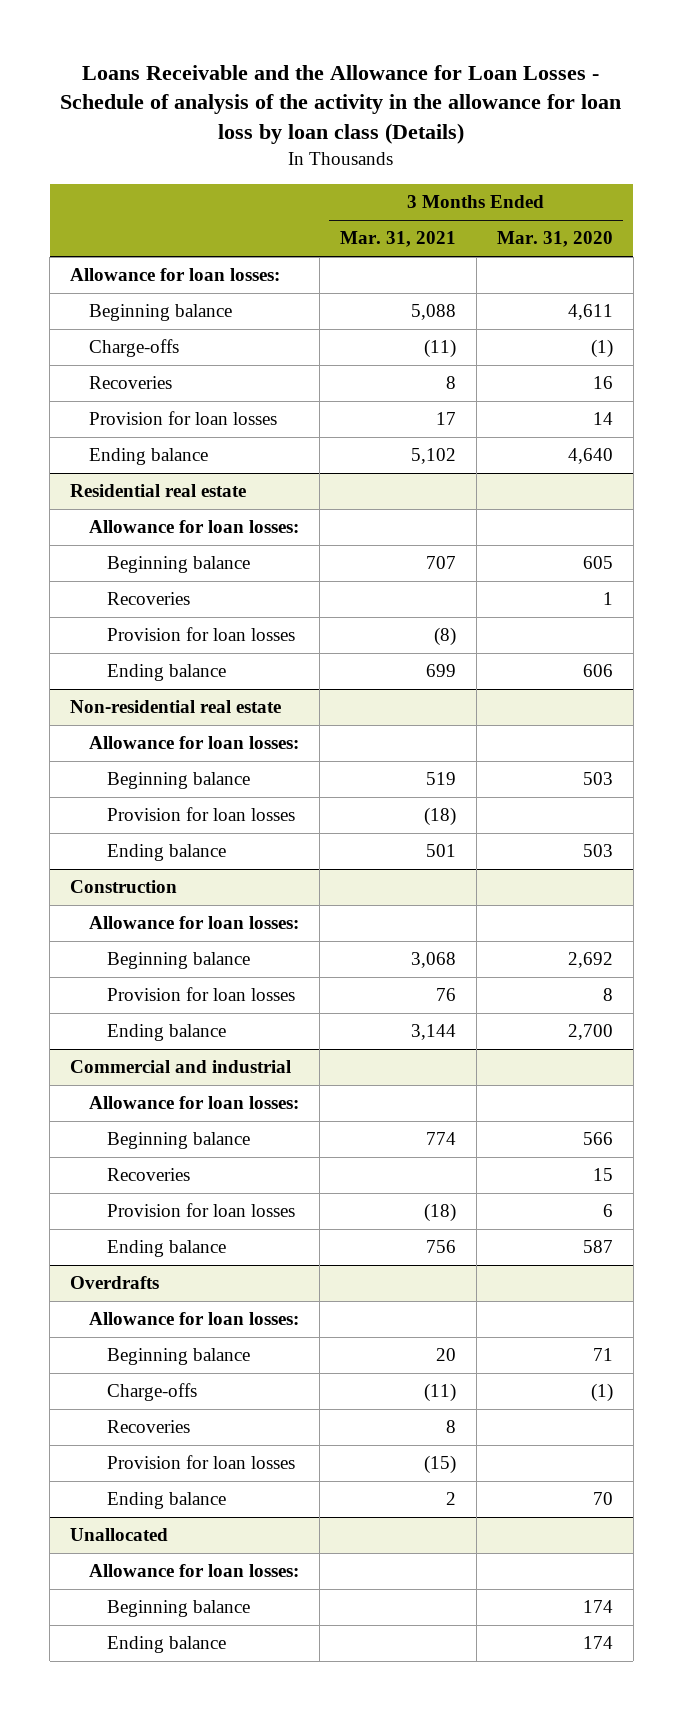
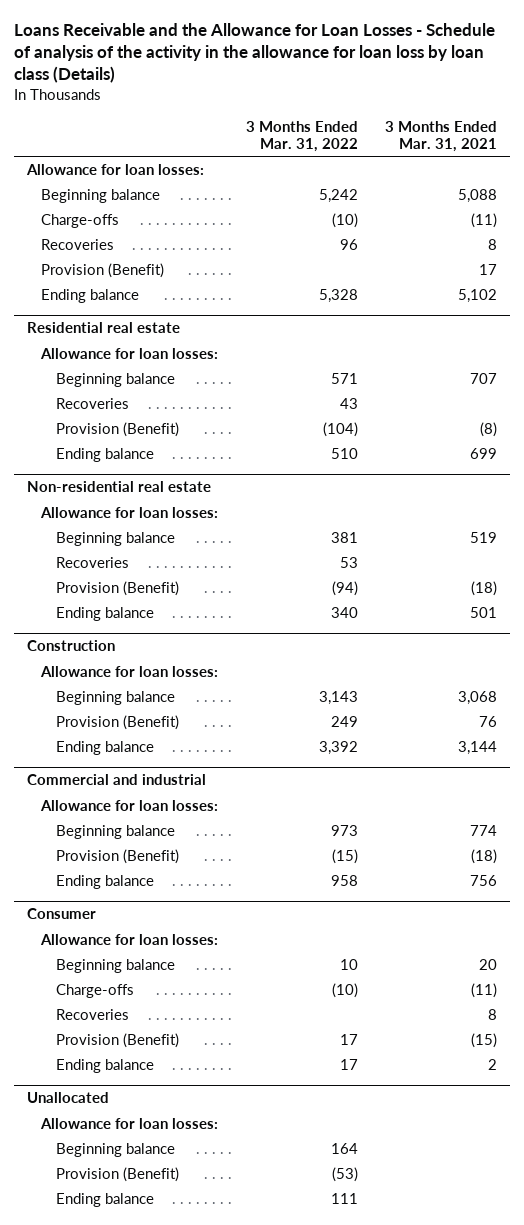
[496,231,613,248] Mar. 31, 2020 -> none
none -> [245,120,358,152] 3 Months Ended Mar. 31, 2022
[88,411,277,426] Provision for loan losses -> [41,262,165,278] Provision (Benefit)
[107,627,296,642] Provision for loan losses -> [55,421,179,437] Provision (Benefit)
none -> [55,556,129,568] Recoveries
[107,807,296,822] Provision for loan losses -> [55,580,179,596] Provision (Benefit)
[107,987,296,1002] Provision for loan losses -> [55,714,179,730] Provision (Benefit)
[107,1168,191,1182] Recoveries -> none
[107,1203,296,1218] Provision for loan losses -> [55,848,179,864] Provision (Benefit)
[70,1276,160,1290] Overdrafts -> none
none -> [27,908,97,920] Consumer
[107,1455,296,1470] Provision for loan losses -> [55,1032,179,1048] Provision (Benefit)
none -> [55,1166,179,1182] Provision (Benefit)

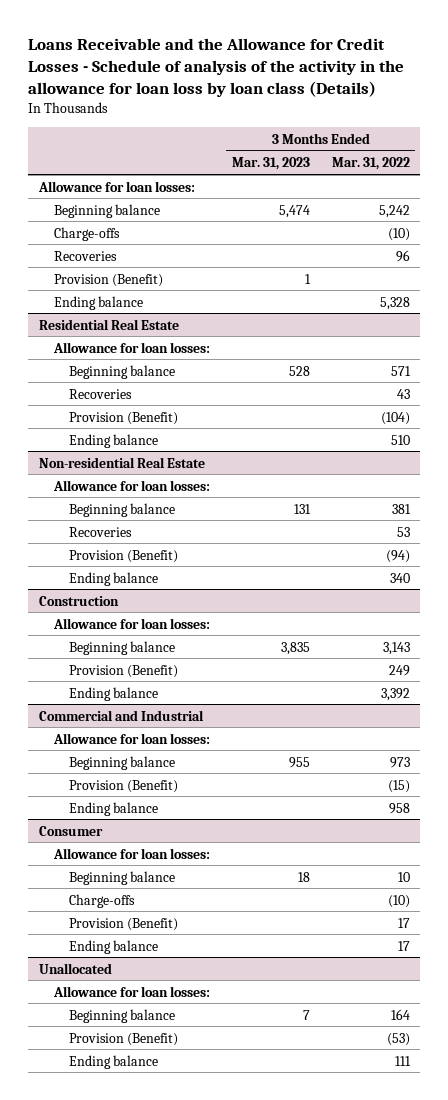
[13,22,495,84] Loans Receivable and the Allowance for Loan Losses - Schedule of analysis of the activity in the allowance for loan loss by loan class (Details) -> [27,37,404,97] Loans Receivable and the Allowance for Credit Losses - Schedule of analysis of the activity in the allowance for loan loss by loan class (Details)
[384,120,497,152] 3 Months Ended Mar. 31, 2021 -> none
none -> [231,157,310,171] Mar. 31, 2023
[27,322,181,334] Residential real estate -> [38,318,179,330] Residential Real Estate
[27,481,212,493] Non-residential real estate -> [38,456,205,468] Non-residential Real Estate
[27,774,207,786] Commercial and industrial -> [38,709,204,721] Commercial and Industrial
[55,1008,129,1020] Recoveries -> none

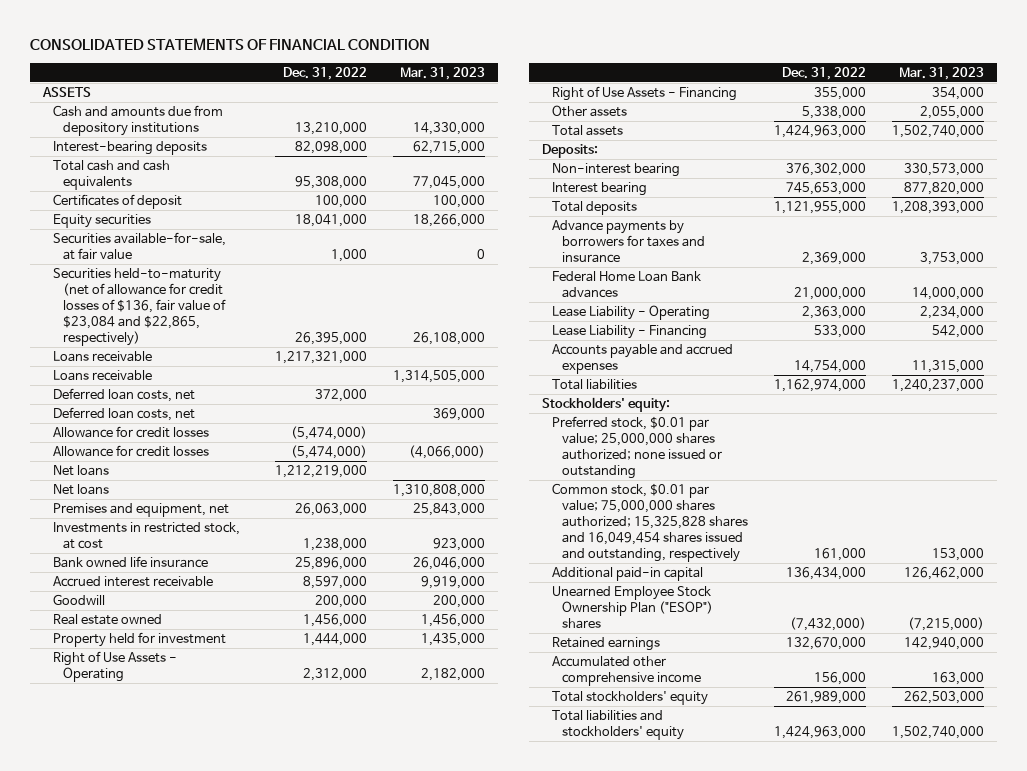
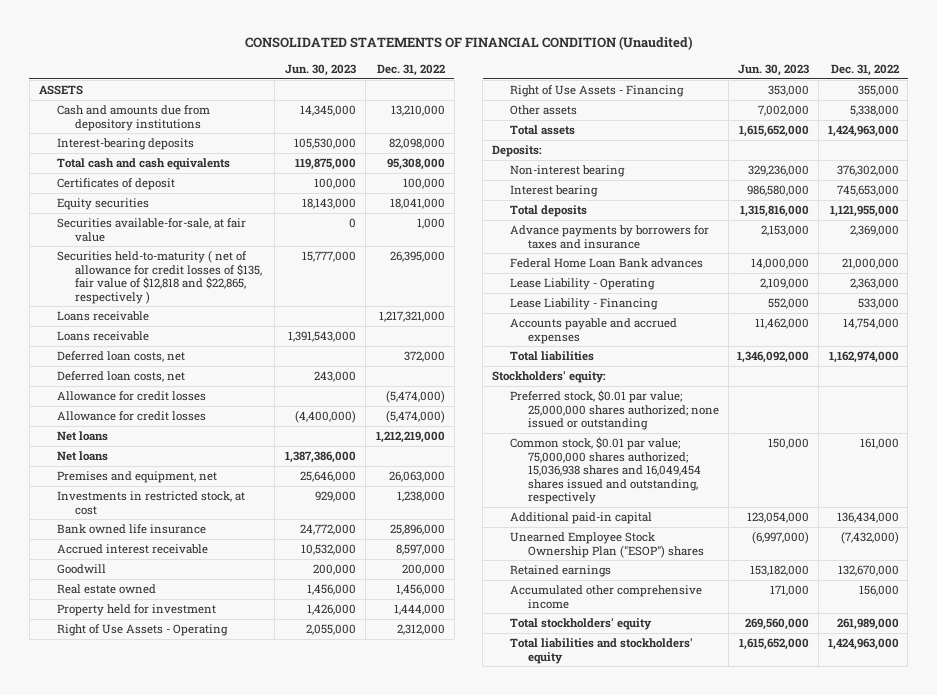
[30,37,431,50] CONSOLIDATED STATEMENTS OF FINANCIAL CONDITION -> [244,36,693,51] CONSOLIDATED STATEMENTS OF FINANCIAL CONDITION (Unaudited)
[399,66,485,80] Mar. 31, 2023 -> none
none -> [284,63,356,76] Jun. 30, 2023
[52,268,226,347] Securities held-to-maturity (net of allowance for credit losses of $136, fair value of $23,084 and $22,865, respectively) -> [56,250,262,304] Securities held-to-maturity ( net of allowance for credit losses of $135, fair value of $12,818 and $22,865, respectively )
[552,483,748,563] Common stock, $0.01 par value; 75,000,000 shares authorized; 15,325,828 shares and 16,049,454 shares issued and outstanding, respectively -> [510,437,702,505] Common stock, $0.01 par value; 75,000,000 shares authorized; 15,036,938 shares and 16,049,454 shares issued and outstanding, respectively

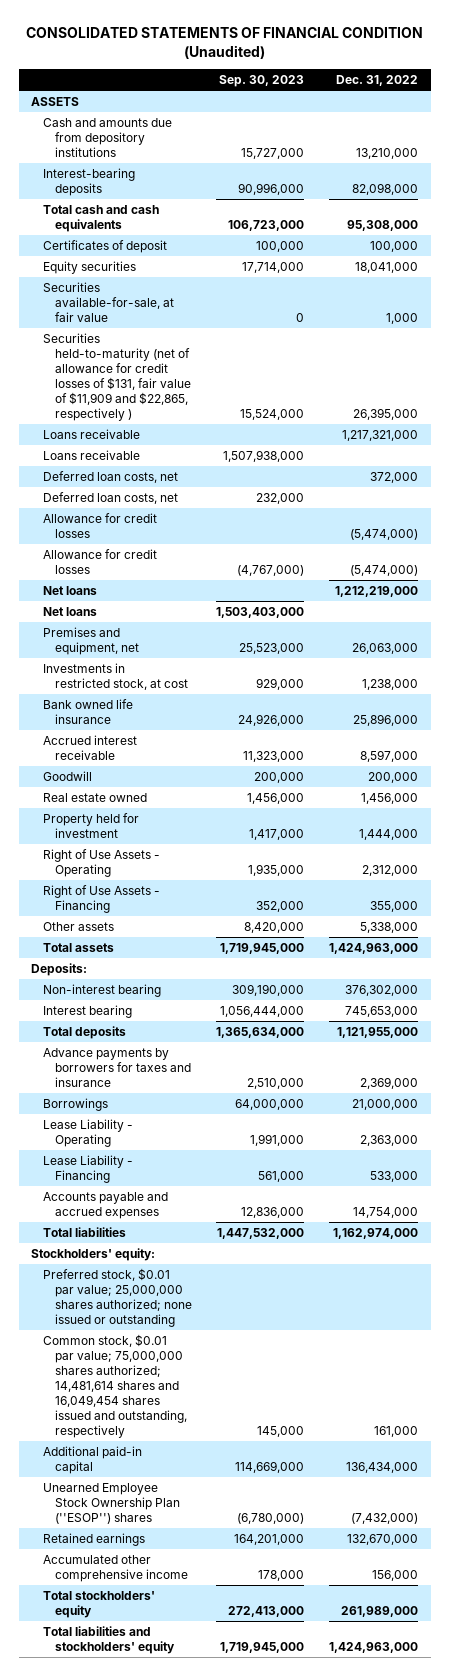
[284,63,356,76] Jun. 30, 2023 -> none
none -> [219,75,305,88] Sep. 30, 2023
[56,250,262,304] Securities held-to-maturity ( net of allowance for credit losses of $135, fair value of $12,818 and $22,865, respectively ) -> [42,333,191,422] Securities held-to-maturity (net of allowance for credit losses of $131, fair value of $11,909 and $22,865, respectively )
[510,258,704,269] Federal Home Loan Bank advances -> none
none -> [42,1098,108,1112] Borrowings
[510,437,702,505] Common stock, $0.01 par value; 75,000,000 shares authorized; 15,036,938 shares and 16,049,454 shares issued and outstanding, respectively -> [42,1334,187,1439] Common stock, $0.01 par value; 75,000,000 shares authorized; 14,481,614 shares and 16,049,454 shares issued and outstanding, respectively
[510,532,705,558] Unearned Employee Stock Ownership Plan ("ESOP") shares -> [42,1483,180,1525] Unearned Employee Stock Ownership Plan (''ESOP'') shares

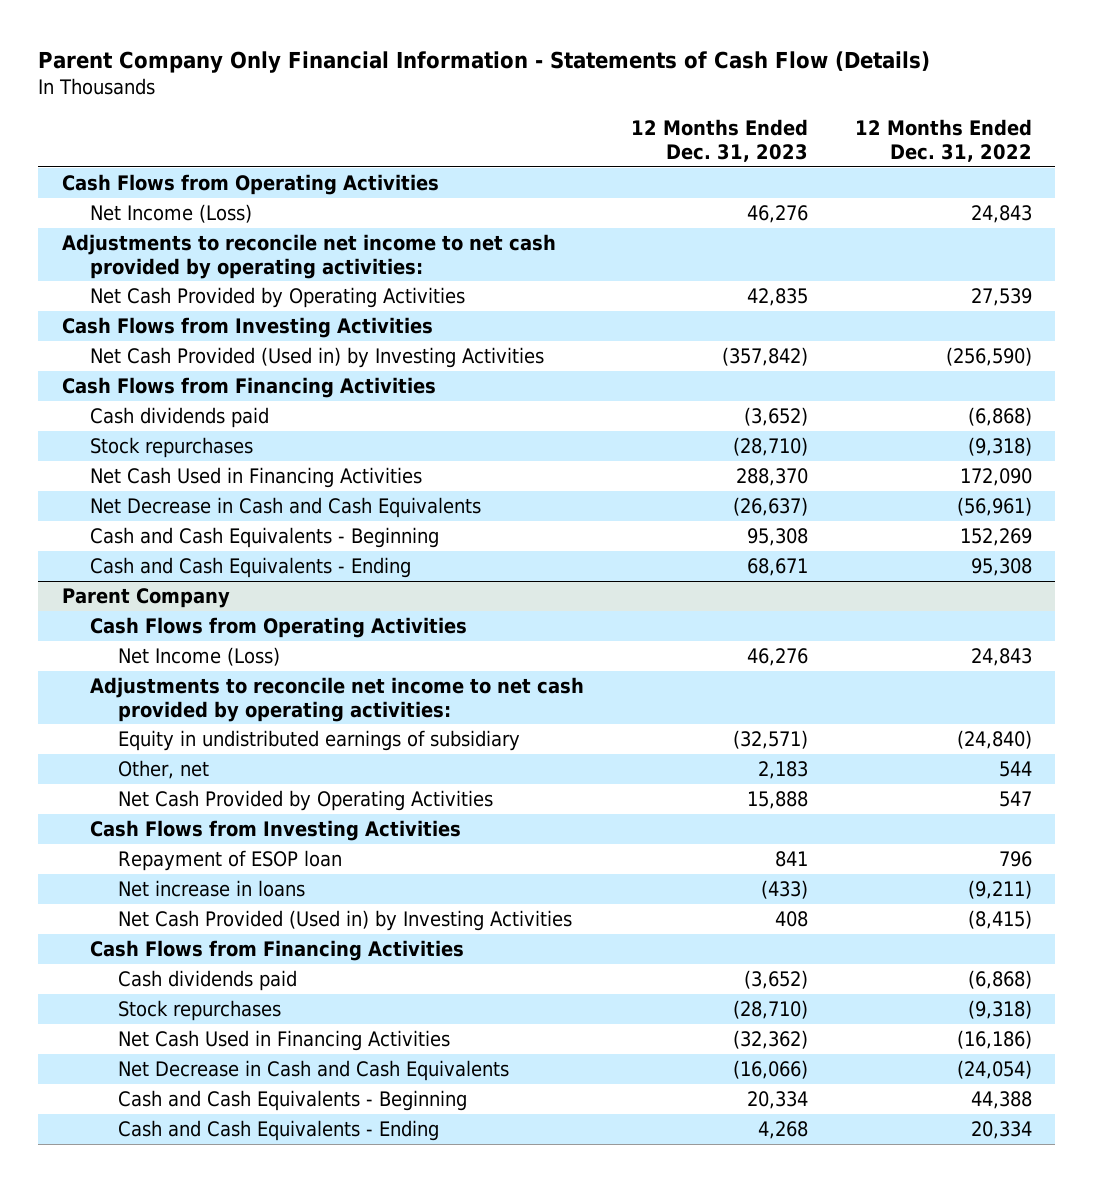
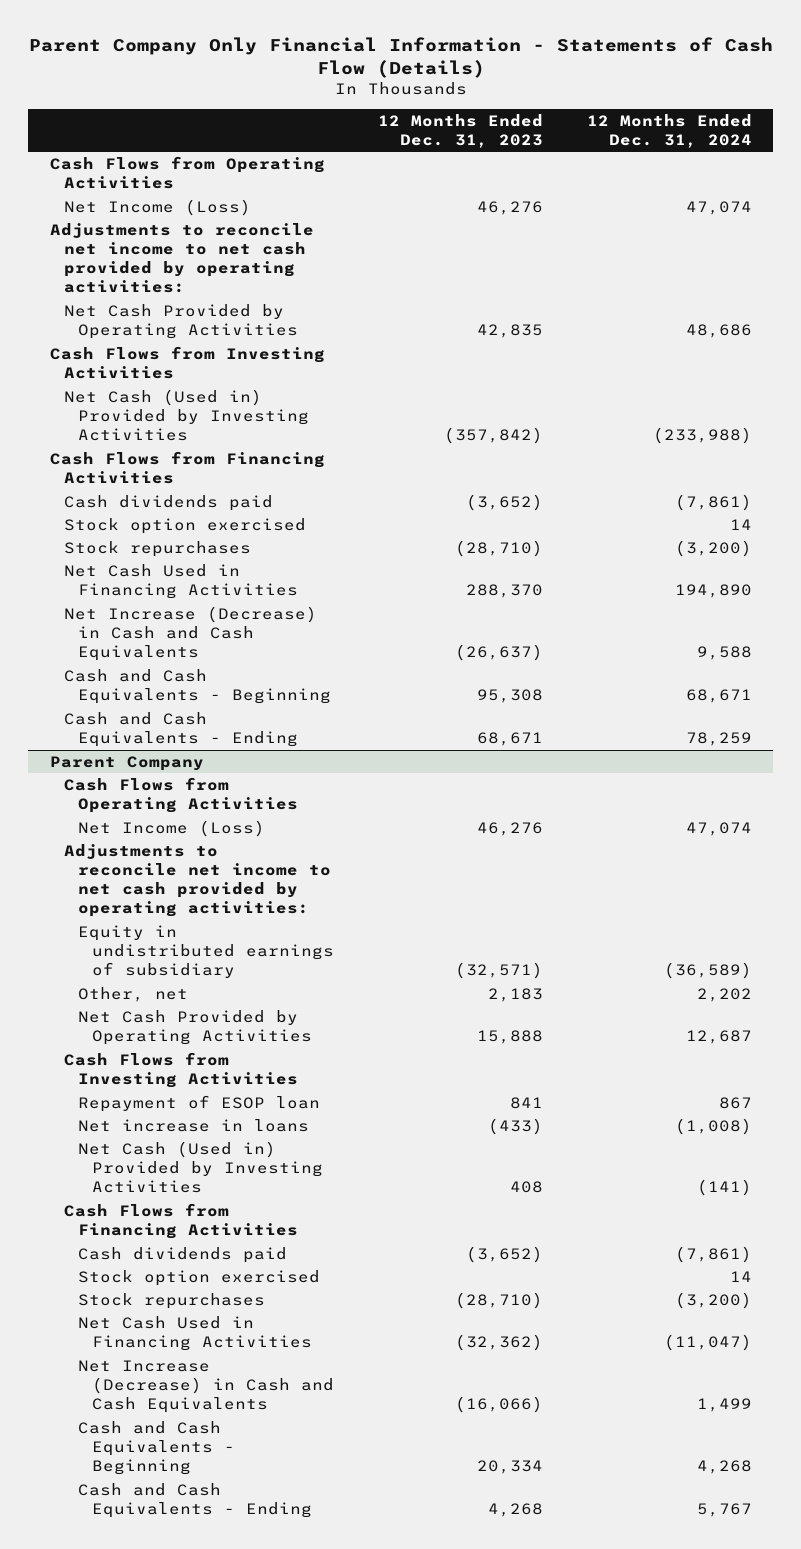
[854,119,1032,162] 12 Months Ended Dec. 31, 2022 -> none
none -> [586,113,752,148] 12 Months Ended Dec. 31, 2024
[89,346,544,368] Net Cash Provided (Used in) by Investing Activities -> [63,388,310,442] Net Cash (Used in) Provided by Investing Activities
none -> [63,517,306,534] Stock option exercised
[89,496,481,518] Net Decrease in Cash and Cash Equivalents -> [63,605,317,662] Net Increase (Decrease) in Cash and Cash Equivalents
[117,909,572,931] Net Cash Provided (Used in) by Investing Activities -> [78,1140,324,1194] Net Cash (Used in) Provided by Investing Activities
none -> [78,1269,321,1286] Stock option exercised
[117,1059,509,1081] Net Decrease in Cash and Cash Equivalents -> [78,1359,335,1414] Net Increase (Decrease) in Cash and Cash Equivalents

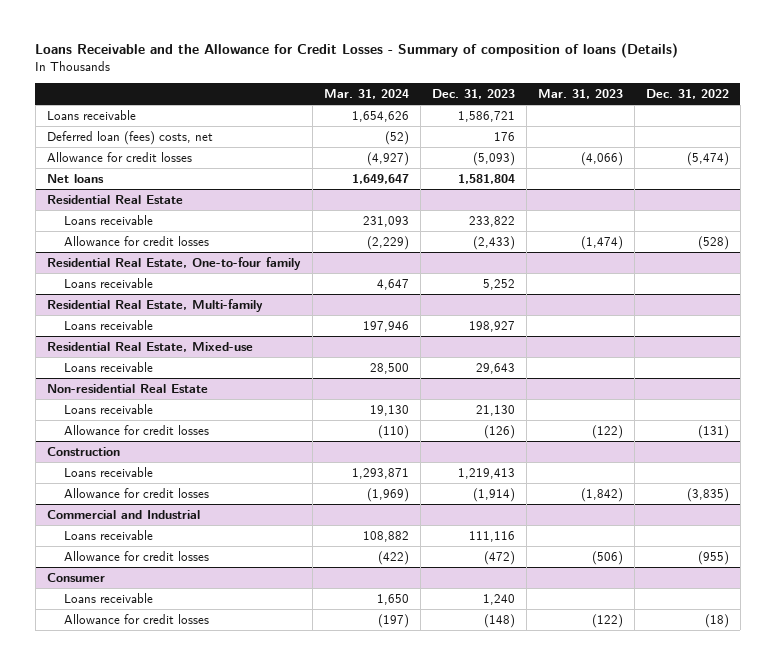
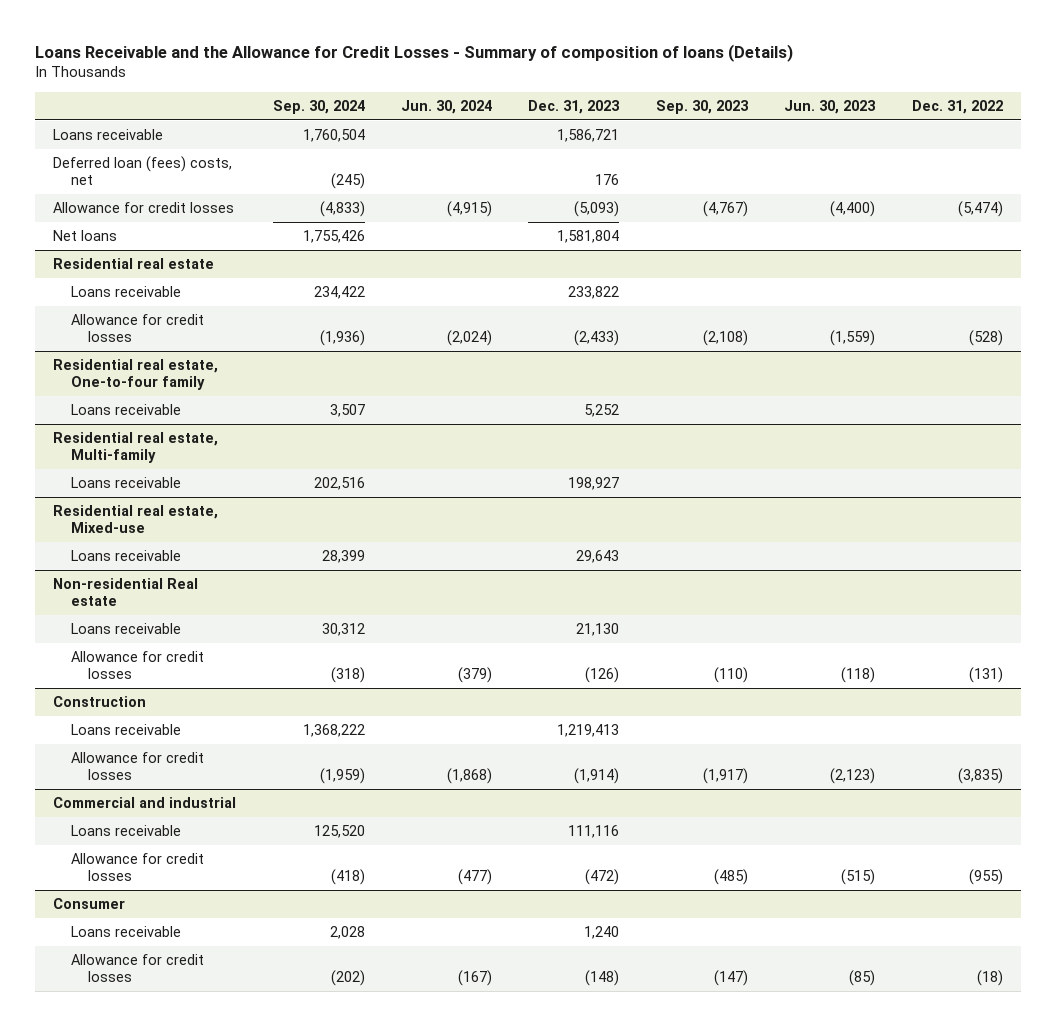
[323,89,409,100] Mar. 31, 2024 -> none
[537,89,623,100] Mar. 31, 2023 -> none
none -> [272,99,365,114] Sep. 30, 2024
none -> [401,99,493,114] Jun. 30, 2024
none -> [655,99,749,114] Sep. 30, 2023
none -> [784,99,877,114] Jun. 30, 2023
[46,195,183,205] Residential Real Estate -> [53,258,215,270] Residential real estate
[46,257,301,271] Residential Real Estate, One-to-four family -> [53,359,219,390] Residential real estate, One-to-four family
[46,299,263,313] Residential Real Estate, Multi-family -> [53,432,219,463] Residential real estate, Multi-family
[46,342,253,353] Residential Real Estate, Mixed-use -> [53,505,219,533] Residential real estate, Mixed-use
[46,384,208,394] Non-residential Real Estate -> [53,578,199,606] Non-residential Real estate
[46,510,200,520] Commercial and Industrial -> [53,797,237,809] Commercial and industrial

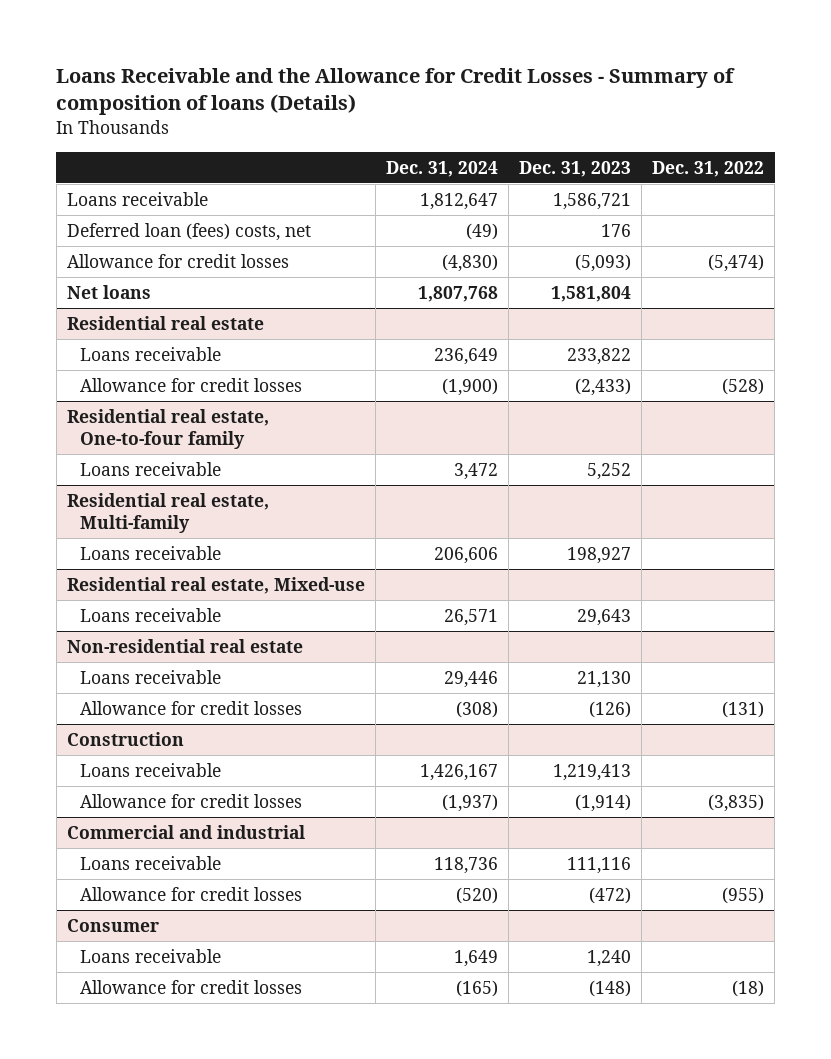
[272,99,365,114] Sep. 30, 2024 -> none
[401,99,493,114] Jun. 30, 2024 -> none
[655,99,749,114] Sep. 30, 2023 -> none
[784,99,877,114] Jun. 30, 2023 -> none
none -> [385,160,498,177] Dec. 31, 2024
[53,578,199,606] Non-residential Real estate -> [66,638,303,653] Non-residential real estate

